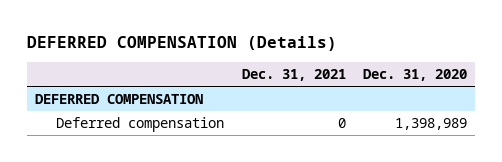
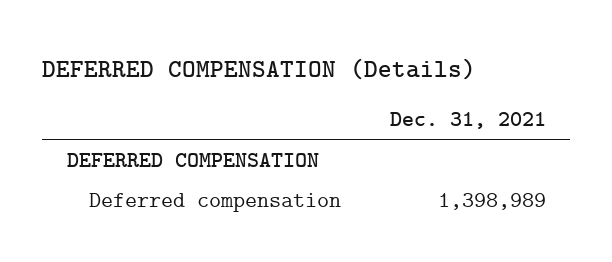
[362,69,467,82] Dec. 31, 2020 -> none
[337,118,346,129] 0 -> [437,192,546,210] 1,398,989

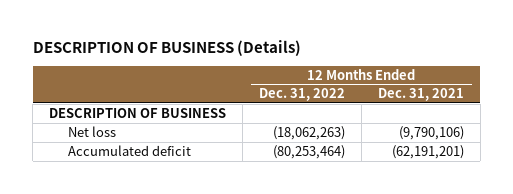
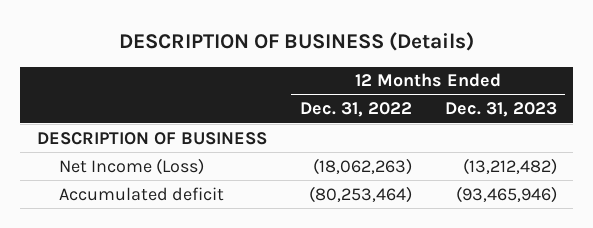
[377,88,464,102] Dec. 31, 2021 -> none
none -> [444,102,557,118] Dec. 31, 2023
[67,126,116,138] Net loss -> [58,157,204,175] Net Income (Loss)

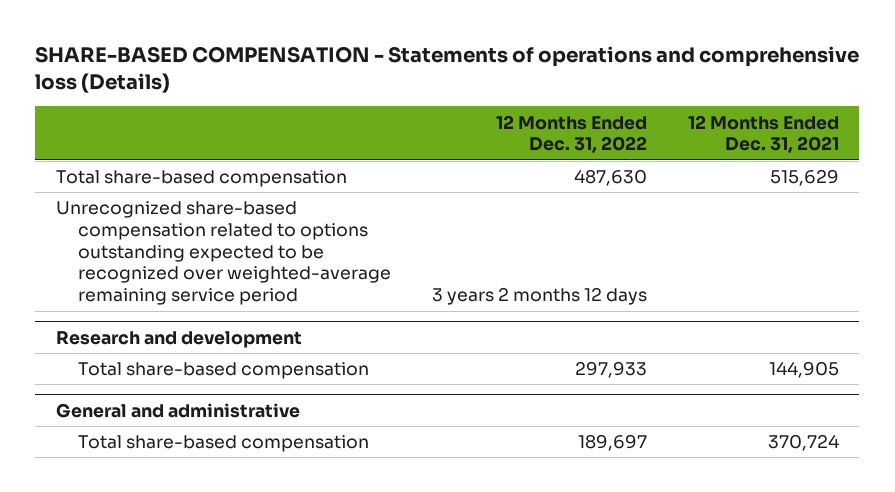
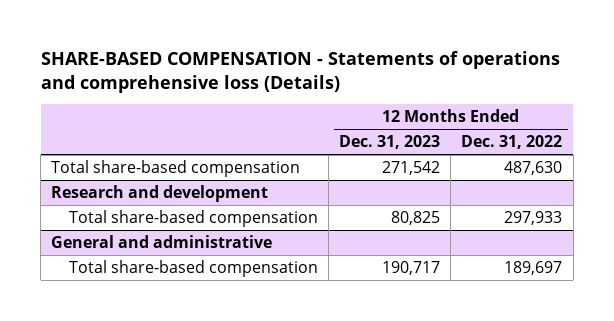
[687,114,839,154] 12 Months Ended Dec. 31, 2021 -> none
none -> [339,135,441,150] Dec. 31, 2023
[55,201,392,306] Unrecognized share-based compensation related to options outstanding expected to be recognized over weighted-average remaining service period -> none

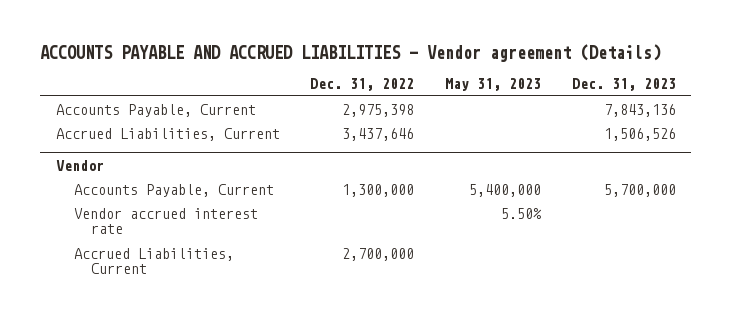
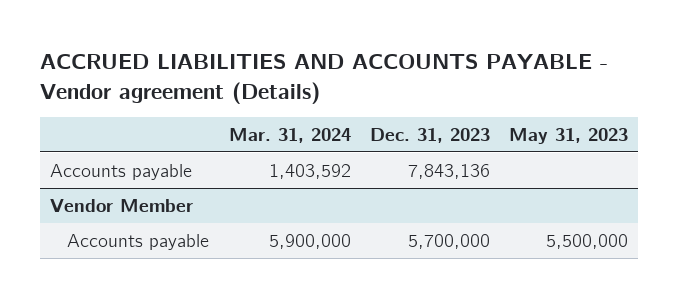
[40,44,662,63] ACCOUNTS PAYABLE AND ACCRUED LIABILITIES - Vendor agreement (Details) -> [40,54,609,104] ACCRUED LIABILITIES AND ACCOUNTS PAYABLE - Vendor agreement (Details)
[310,77,415,91] Dec. 31, 2022 -> none
none -> [228,128,351,144] Mar. 31, 2024
[55,127,280,141] Accrued Liabilities, Current -> none
[73,207,258,235] Vendor accrued interest rate -> none
[73,247,234,275] Accrued Liabilities, Current -> none
[55,103,256,117] Accounts Payable, Current -> [49,163,192,180] Accounts payable
[55,159,104,171] Vendor -> [49,198,193,212] Vendor Member
[73,183,274,197] Accounts Payable, Current -> [67,233,210,250] Accounts payable
[469,183,542,197] 5,400,000 -> [546,233,629,249] 5,500,000

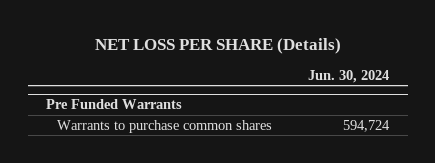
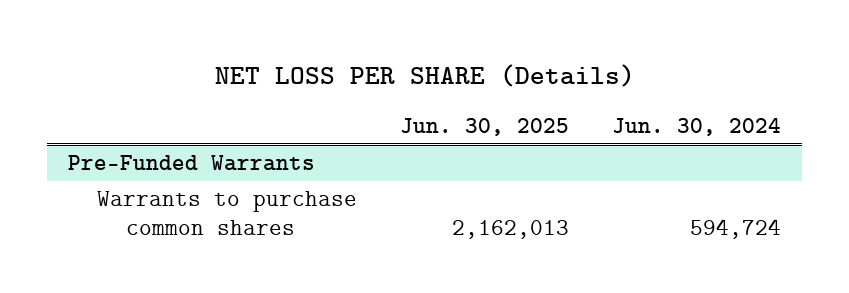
none -> [399,117,569,136] Jun. 30, 2025
[45,99,182,110] Pre Funded Warrants -> [68,155,316,172] Pre-Funded Warrants

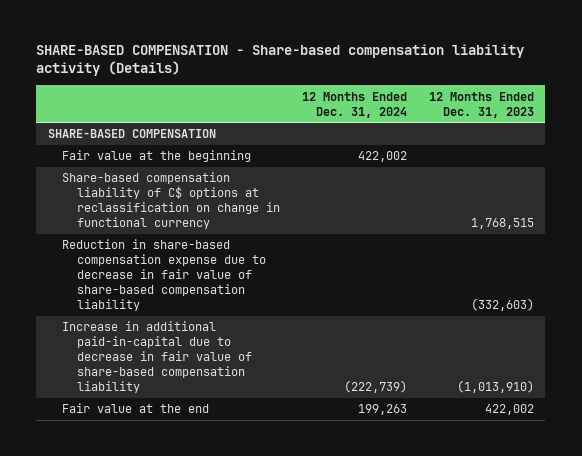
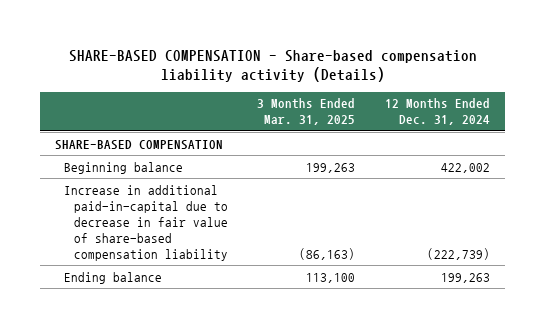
[429,91,535,118] 12 Months Ended Dec. 31, 2023 -> none
none -> [257,98,356,126] 3 Months Ended Mar. 31, 2025
[62,172,280,229] Share-based compensation liability of C$ options at reclassification on change in functional currency -> none
[62,239,266,311] Reduction in share-based compensation expense due to decrease in fair value of share-based compensation liability -> none
[62,150,252,163] Fair value at the beginning -> [64,161,184,174] Beginning balance
[62,403,210,414] Fair value at the end -> [64,271,163,284] Ending balance

